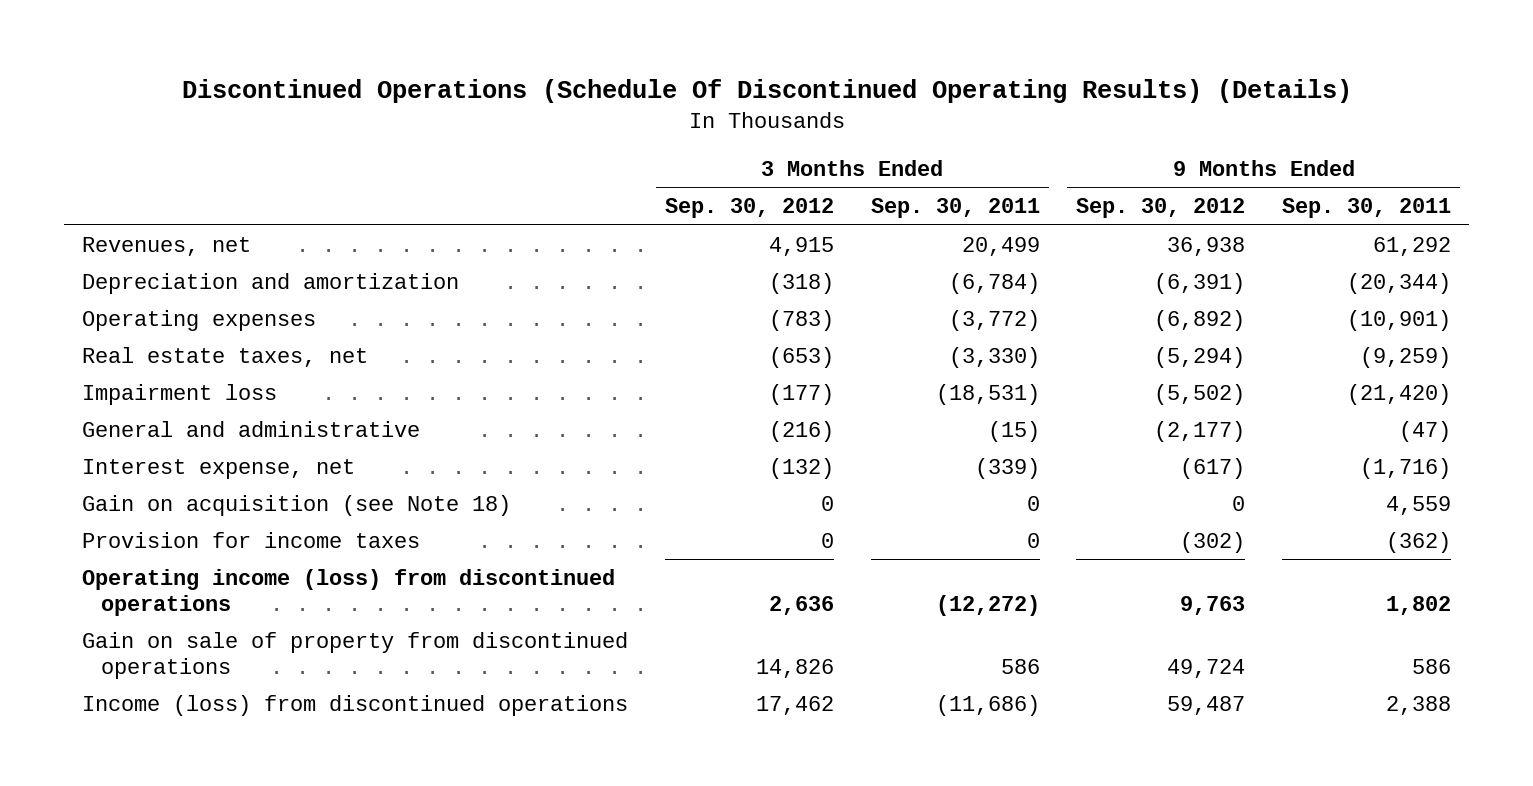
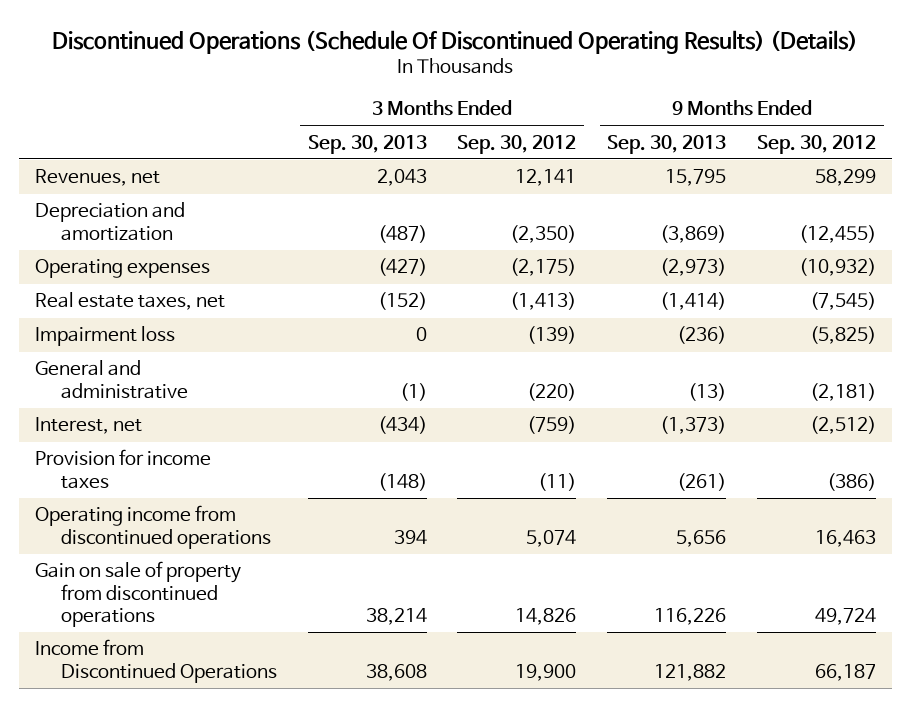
[870,198,1040,219] Sep. 30, 2011 -> none
[1281,198,1451,219] Sep. 30, 2011 -> none
none -> [307,134,427,154] Sep. 30, 2013
none -> [607,134,727,154] Sep. 30, 2013
[82,494,512,516] Gain on acquisition (see Note 18) -> none
[769,236,835,256] 4,915 -> [515,169,577,187] 12,141
[1167,236,1246,256] 36,938 -> [815,169,877,187] 58,299
[769,272,835,294] (318) -> [510,224,577,243] (2,350)
[1154,272,1246,294] (6,391) -> [799,224,877,243] (12,455)
[769,309,835,331] (783) -> [510,258,577,277] (2,175)
[1154,309,1246,331] (6,892) -> [799,258,877,277] (10,932)
[769,346,835,368] (653) -> [510,292,577,311] (1,413)
[1154,346,1246,368] (5,294) -> [810,292,877,311] (7,545)
[769,383,835,405] (177) -> [527,326,577,345] (139)
[1154,383,1246,405] (5,502) -> [810,326,877,345] (5,825)
[769,420,835,442] (216) -> [527,382,577,401] (220)
[1154,420,1246,442] (2,177) -> [810,382,877,401] (2,181)
[82,458,356,479] Interest expense, net -> [34,417,142,435] Interest, net
[769,457,835,479] (132) -> [527,416,577,435] (759)
[1180,457,1246,479] (617) -> [810,416,877,435] (2,512)
[821,532,835,548] 0 -> [538,472,577,491] (11)
[1180,531,1246,553] (302) -> [827,472,877,491] (386)
[82,568,616,616] Operating income (loss) from discontinued operations -> [34,505,271,549] Operating income from discontinued operations
[769,595,835,615] 2,636 -> [526,529,577,547] 5,074
[1180,595,1246,615] 9,763 -> [815,529,877,547] 16,463
[82,694,629,716] Income (loss) from discontinued operations -> [34,639,277,683] Income from Discontinued Operations
[756,695,835,715] 17,462 -> [515,663,577,681] 19,900
[1167,695,1246,715] 59,487 -> [815,663,877,681] 66,187

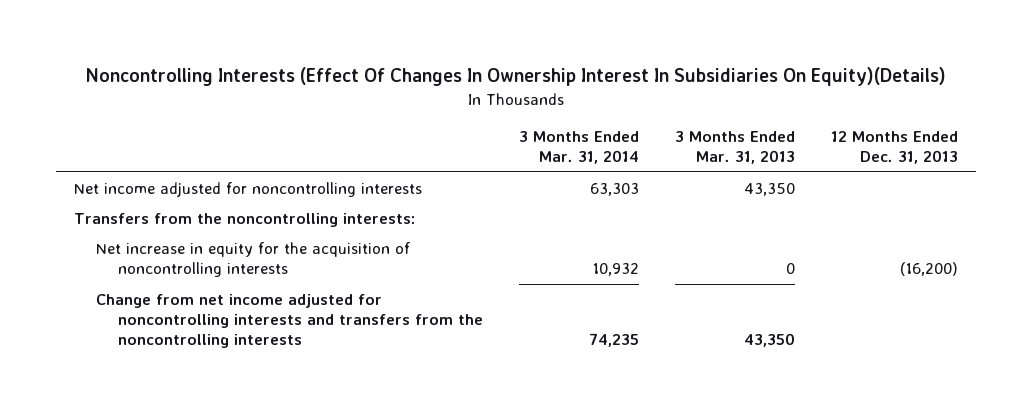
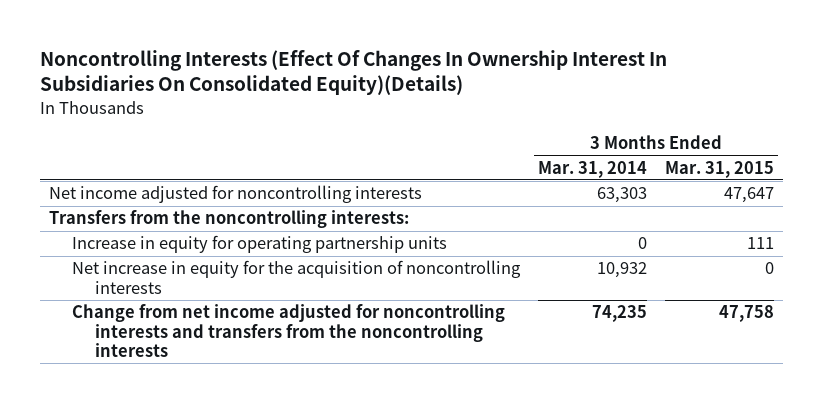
[85,67,947,87] Noncontrolling Interests (Effect Of Changes In Ownership Interest In Subsidiaries On Equity)(Details) -> [40,49,668,96] Noncontrolling Interests (Effect Of Changes In Ownership Interest In Subsidiaries On Consolidated Equity)(Details)
[674,131,795,165] 3 Months Ended Mar. 31, 2013 -> none
[831,131,959,165] 12 Months Ended Dec. 31, 2013 -> none
none -> [664,160,774,178] Mar. 31, 2015
none -> [72,235,448,254] Increase in equity for operating partnership units

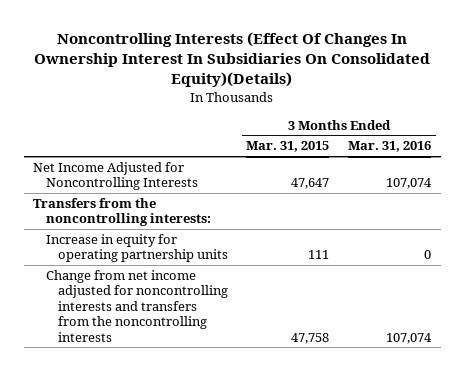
[538,160,648,178] Mar. 31, 2014 -> none
none -> [348,141,432,153] Mar. 31, 2016
[48,185,422,204] Net income adjusted for noncontrolling interests -> [33,162,198,191] Net Income Adjusted for Noncontrolling Interests
[72,260,522,294] Net increase in equity for the acquisition of noncontrolling interests -> none

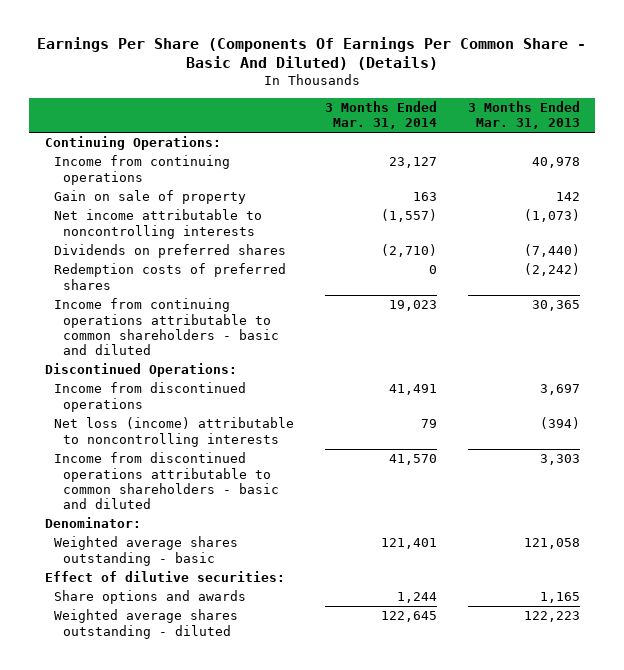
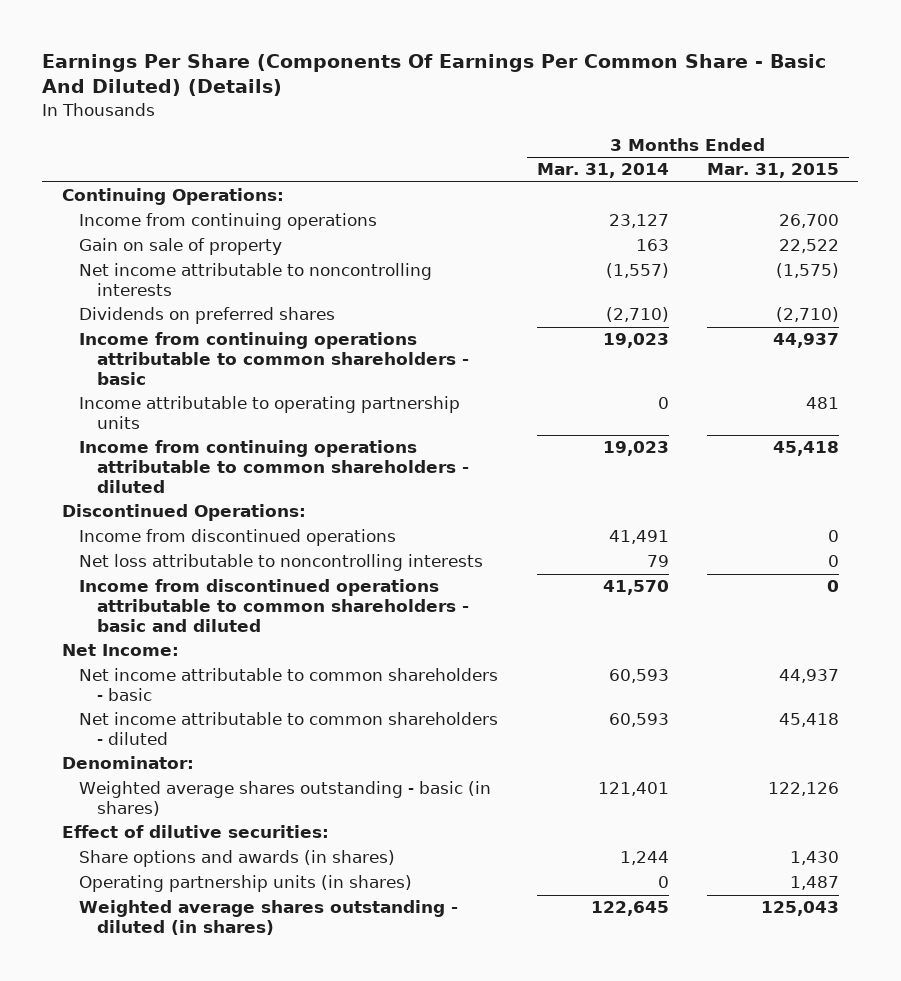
[467,100,580,130] 3 Months Ended Mar. 31, 2013 -> none
none -> [707,163,840,179] Mar. 31, 2015
[53,263,286,290] Redemption costs of preferred shares -> none
[53,298,279,356] Income from continuing operations attributable to common shareholders - basic and diluted -> [79,332,470,385] Income from continuing operations attributable to common shareholders - basic
none -> [79,396,461,429] Income attributable to operating partnership units
none -> [79,440,470,493] Income from continuing operations attributable to common shareholders - diluted
[53,417,294,447] Net loss (income) attributable to noncontrolling interests -> [79,554,484,572] Net loss attributable to noncontrolling interests
none -> [61,644,179,657] Net Income:
none -> [79,668,499,701] Net income attributable to common shareholders - basic
none -> [79,712,499,745] Net income attributable to common shareholders - diluted
[53,536,238,566] Weighted average shares outstanding - basic -> [79,781,492,816] Weighted average shares outstanding - basic (in shares)
[53,590,246,605] Share options and awards -> [79,850,396,868] Share options and awards (in shares)
none -> [79,875,413,893] Operating partnership units (in shares)
[53,609,238,639] Weighted average shares outstanding - diluted -> [79,900,459,935] Weighted average shares outstanding - diluted (in shares)

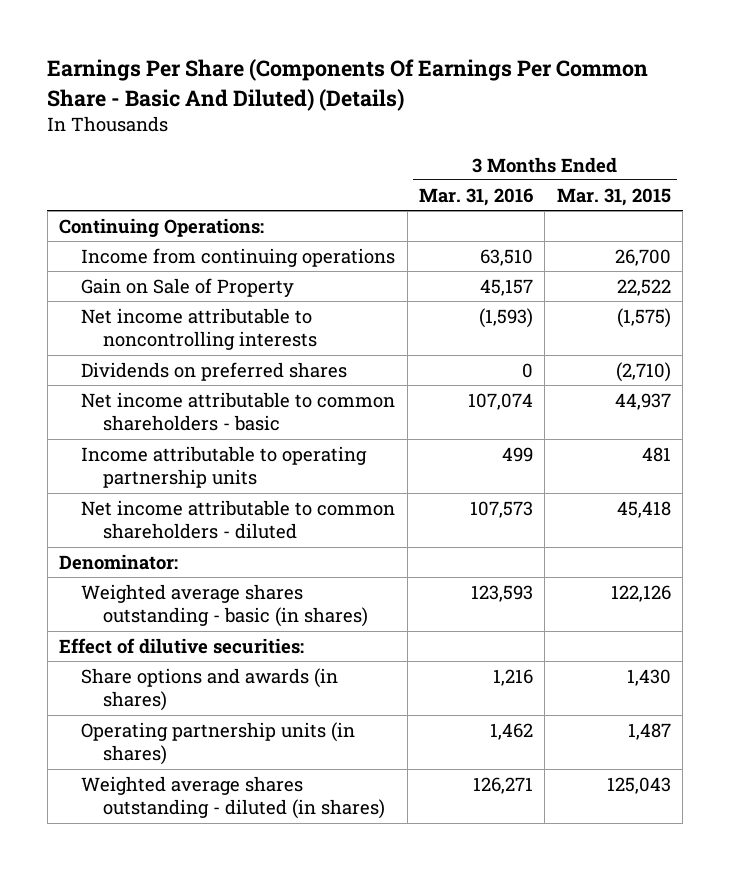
[536,163,669,179] Mar. 31, 2014 -> none
none -> [418,187,533,206] Mar. 31, 2016
[79,238,283,256] Gain on sale of property -> [81,277,295,297] Gain on Sale of Property
[79,332,470,385] Income from continuing operations attributable to common shareholders - basic -> none
[79,440,470,493] Income from continuing operations attributable to common shareholders - diluted -> none
[61,504,306,522] Discontinued Operations: -> none
[79,529,397,547] Income from discontinued operations -> none
[79,554,484,572] Net loss attributable to noncontrolling interests -> none
[79,579,470,632] Income from discontinued operations attributable to common shareholders - basic and diluted -> none
[61,644,179,657] Net Income: -> none
[79,396,461,429] Income attributable to operating partnership units -> [81,445,368,489] Income attributable to operating partnership units

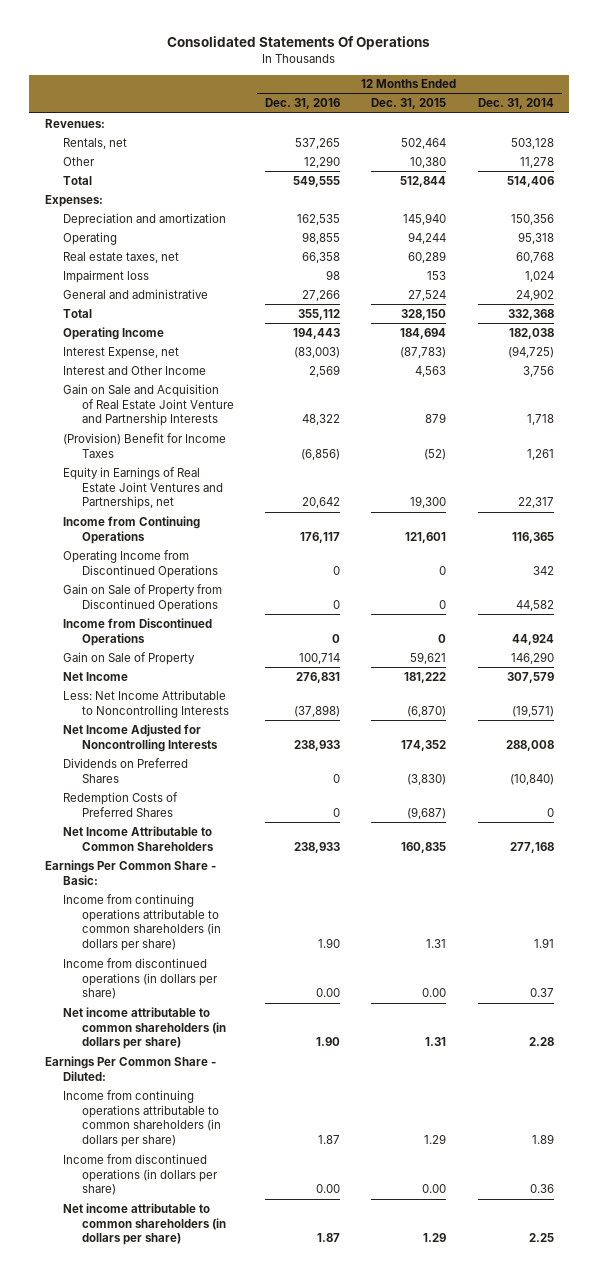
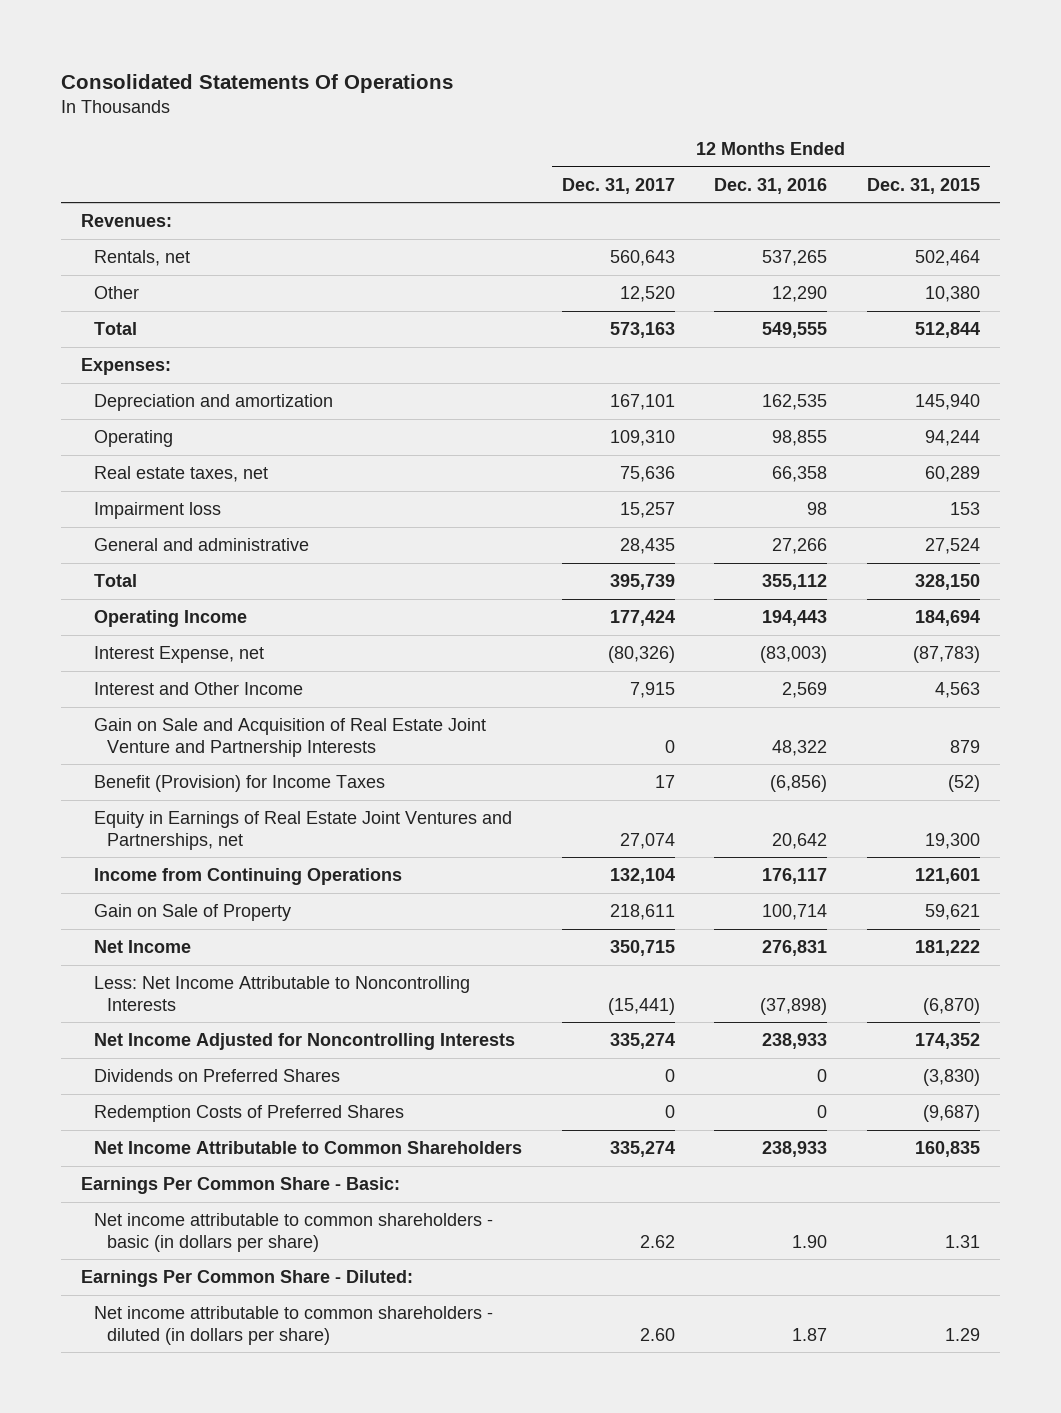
[477,98,554,110] Dec. 31, 2014 -> none
none -> [561,177,675,194] Dec. 31, 2017
[63,432,227,458] (Provision) Benefit for Income Taxes -> [94,775,386,793] Benefit (Provision) for Income Taxes
[63,549,218,578] Operating Income from Discontinued Operations -> none
[63,583,223,612] Gain on Sale of Property from Discontinued Operations -> none
[63,617,213,646] Income from Discontinued Operations -> none
[63,893,221,952] Income from continuing operations attributable to common shareholders (in dollars per share) -> none
[63,957,218,1000] Income from discontinued operations (in dollars per share) -> none
[63,1006,226,1050] Net income attributable to common shareholders (in dollars per share) -> [94,1213,494,1252] Net income attributable to common shareholders - basic (in dollars per share)
[63,1089,221,1148] Income from continuing operations attributable to common shareholders (in dollars per share) -> none
[63,1153,218,1196] Income from discontinued operations (in dollars per share) -> none
[63,1202,226,1246] Net income attributable to common shareholders (in dollars per share) -> [94,1306,494,1345] Net income attributable to common shareholders - diluted (in dollars per share)

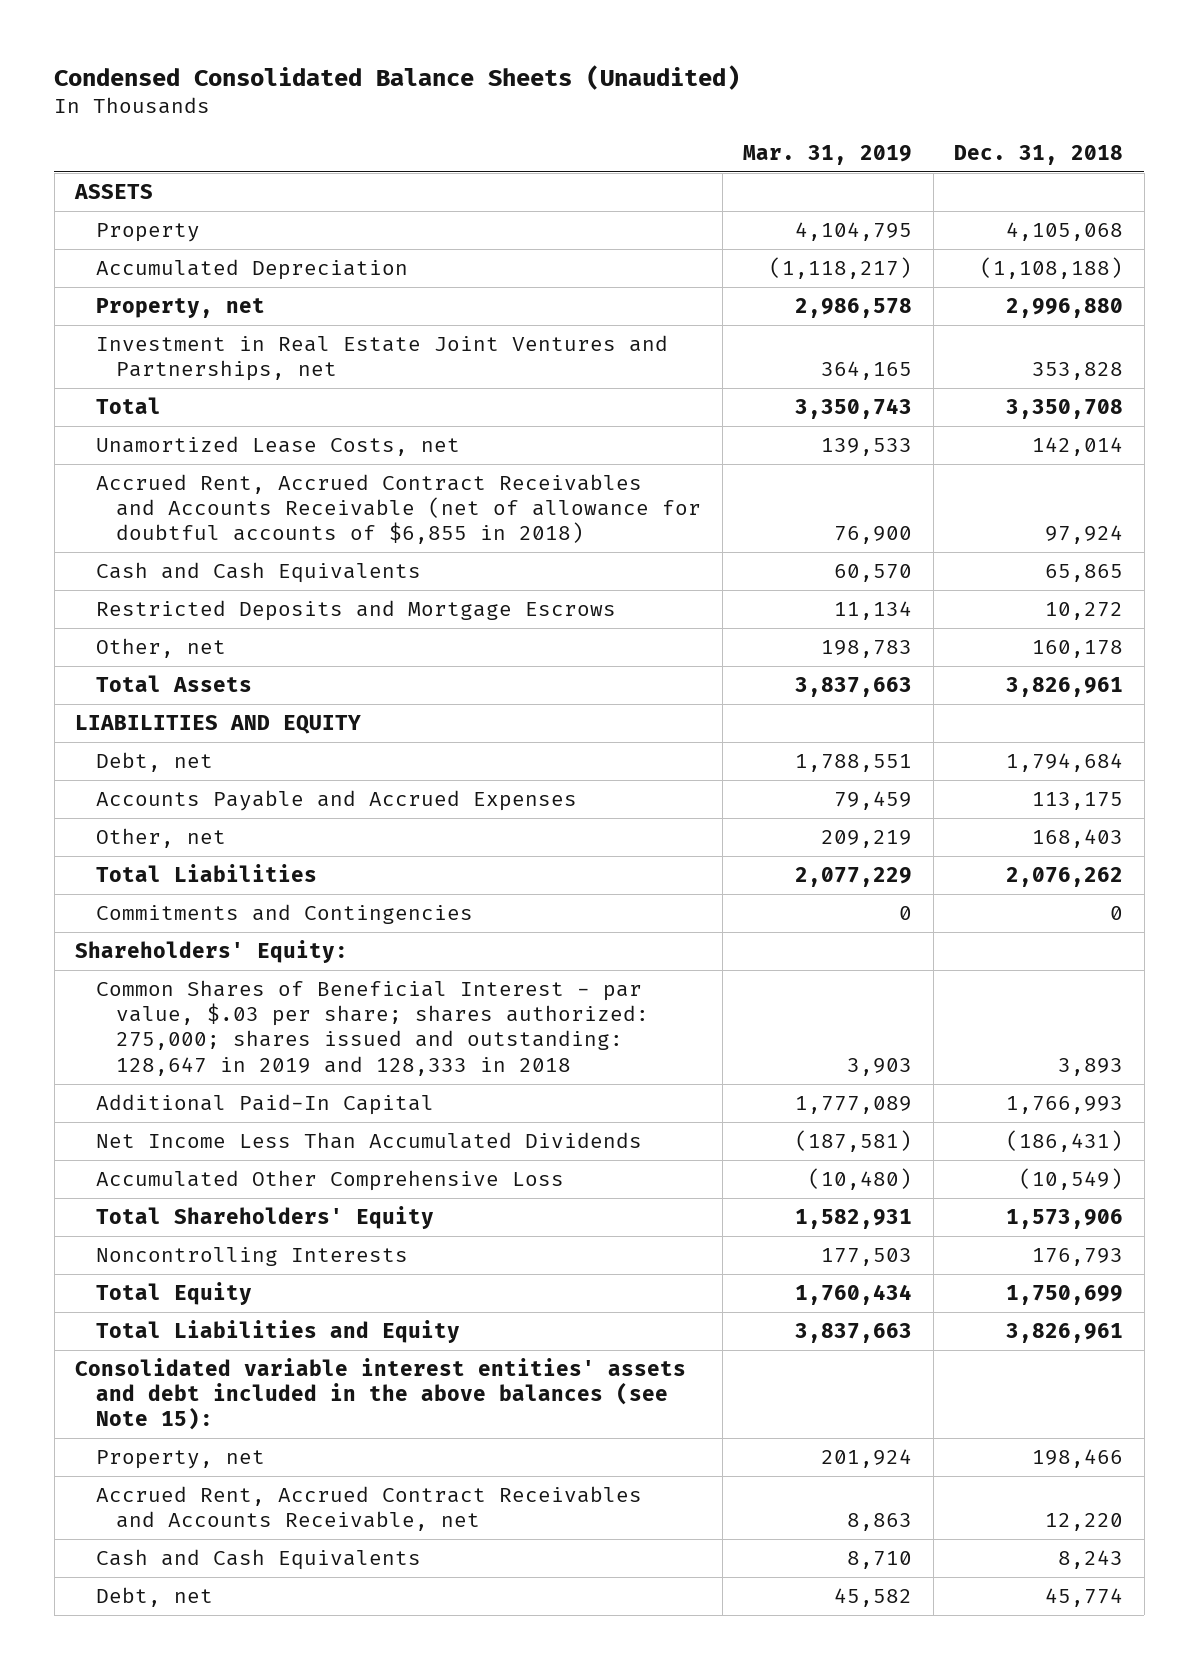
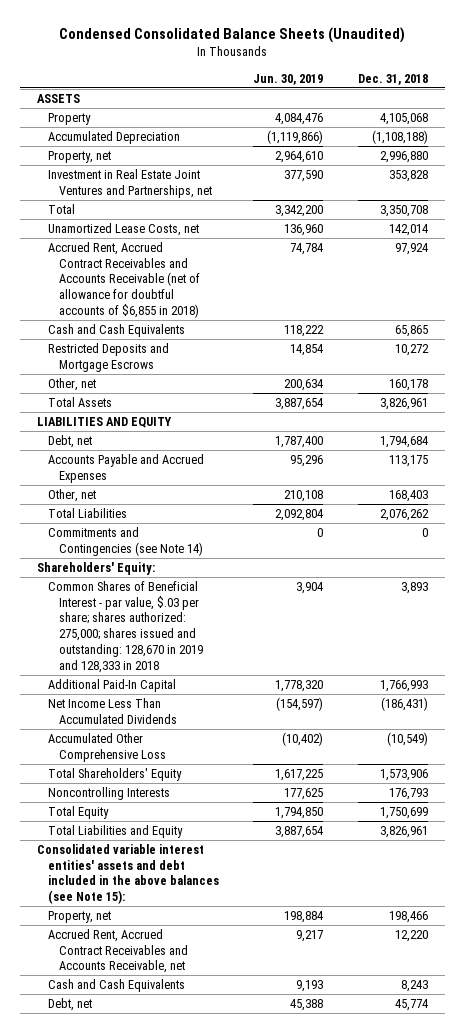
[743,145,913,166] Mar. 31, 2019 -> none
none -> [253,73,324,85] Jun. 30, 2019
[95,904,473,925] Commitments and Contingencies -> [47,526,203,556] Commitments and Contingencies (see Note 14)
[95,980,650,1076] Common Shares of Beneficial Interest - par value, $.03 per share; shares authorized: 275,000; shares issued and outstanding: 128,647 in 2019 and 128,333 in 2018 -> [47,580,203,673] Common Shares of Beneficial Interest - par value, $.03 per share; shares authorized: 275,000; shares issued and outstanding: 128,670 in 2019 and 128,333 in 2018

